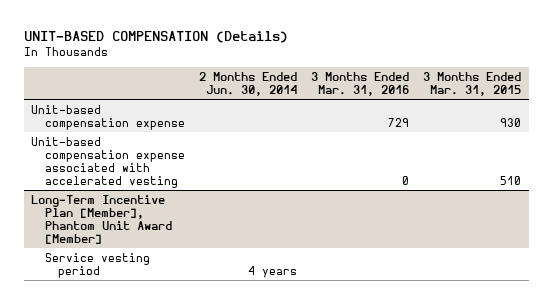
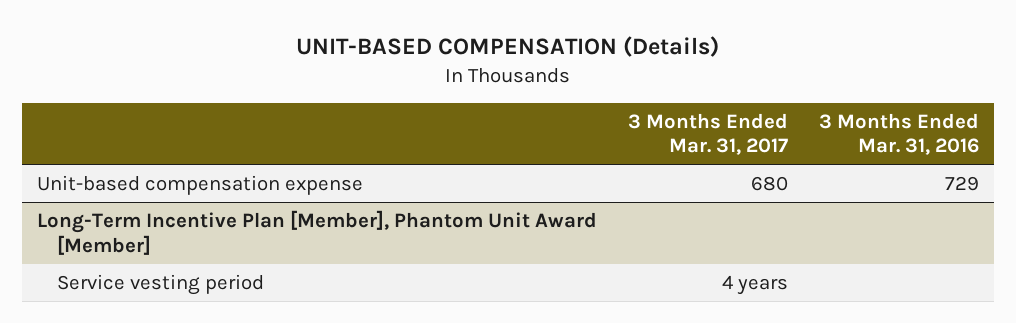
[198,71,297,96] 2 Months Ended Jun. 30, 2014 -> none
[423,71,522,96] 3 Months Ended Mar. 31, 2015 -> none
none -> [628,112,789,156] 3 Months Ended Mar. 31, 2017
[31,136,185,188] Unit-based compensation expense associated with accelerated vesting -> none

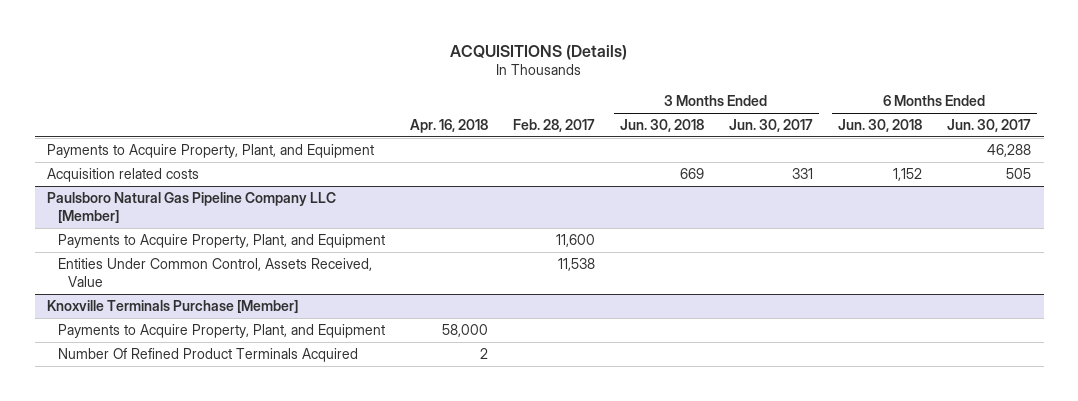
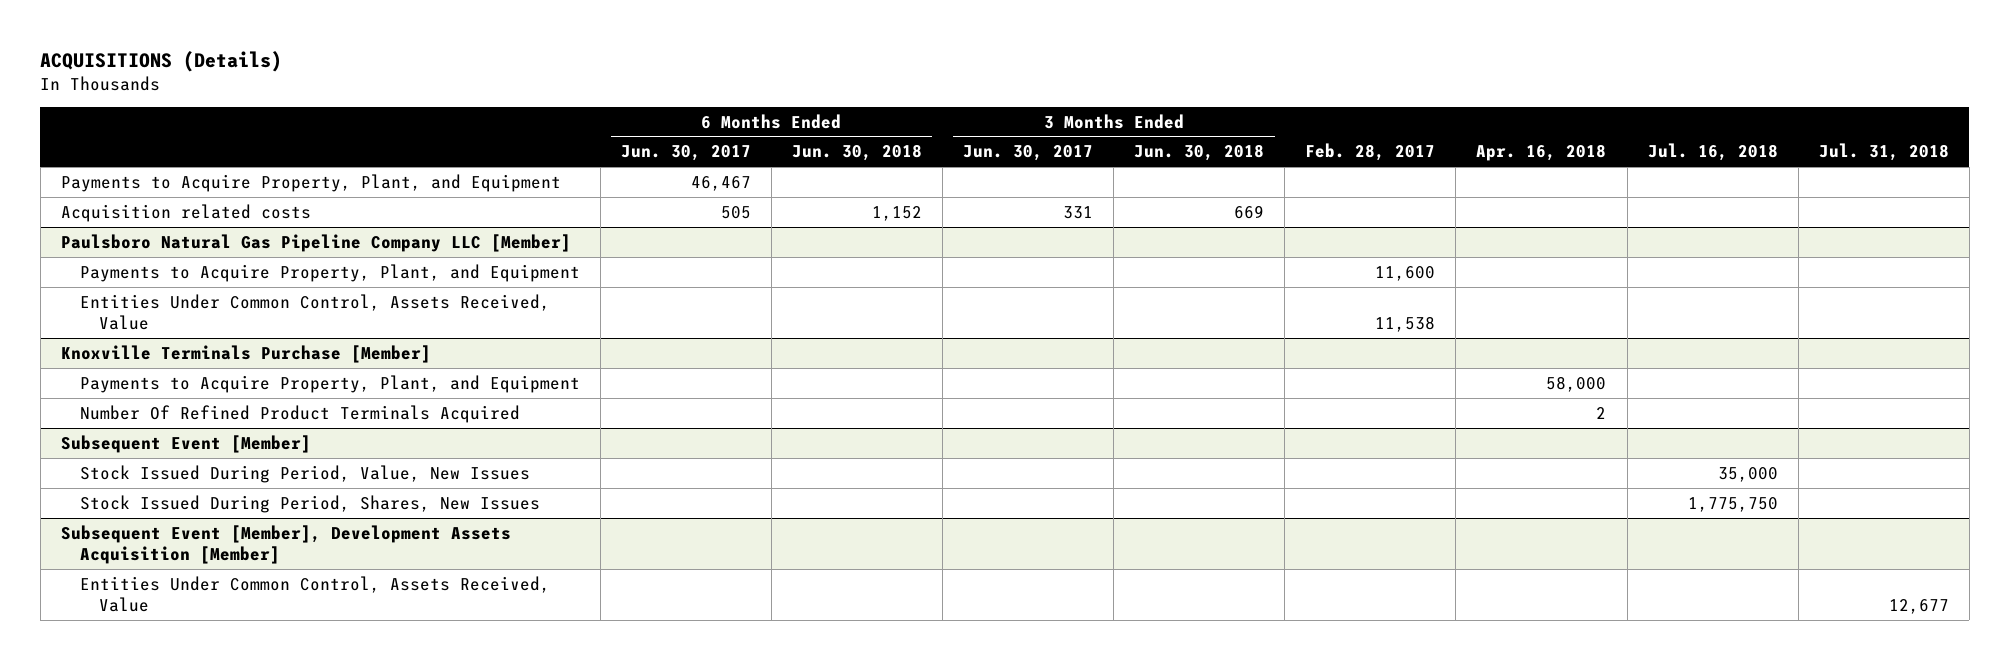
none -> [1647,143,1778,162] Jul. 16, 2018
none -> [1818,143,1949,162] Jul. 31, 2018
[987,143,1032,157] 46,288 -> [690,175,751,191] 46,467
none -> [60,434,311,453] Subsequent Event [Member]
none -> [79,464,530,483] Stock Issued During Period, Value, New Issues
none -> [79,494,540,513] Stock Issued During Period, Shares, New Issues
none -> [60,524,511,565] Subsequent Event [Member], Development Assets Acquisition [Member]
none -> [79,575,550,613] Entities Under Common Control, Assets Received, Value

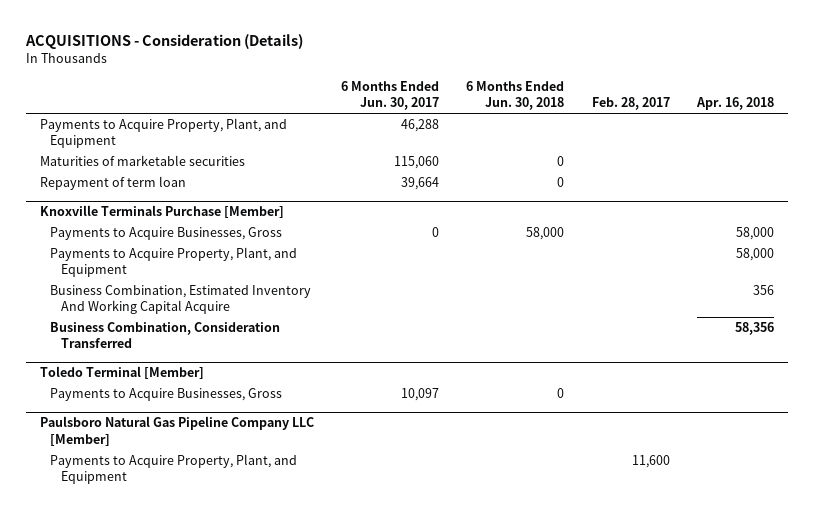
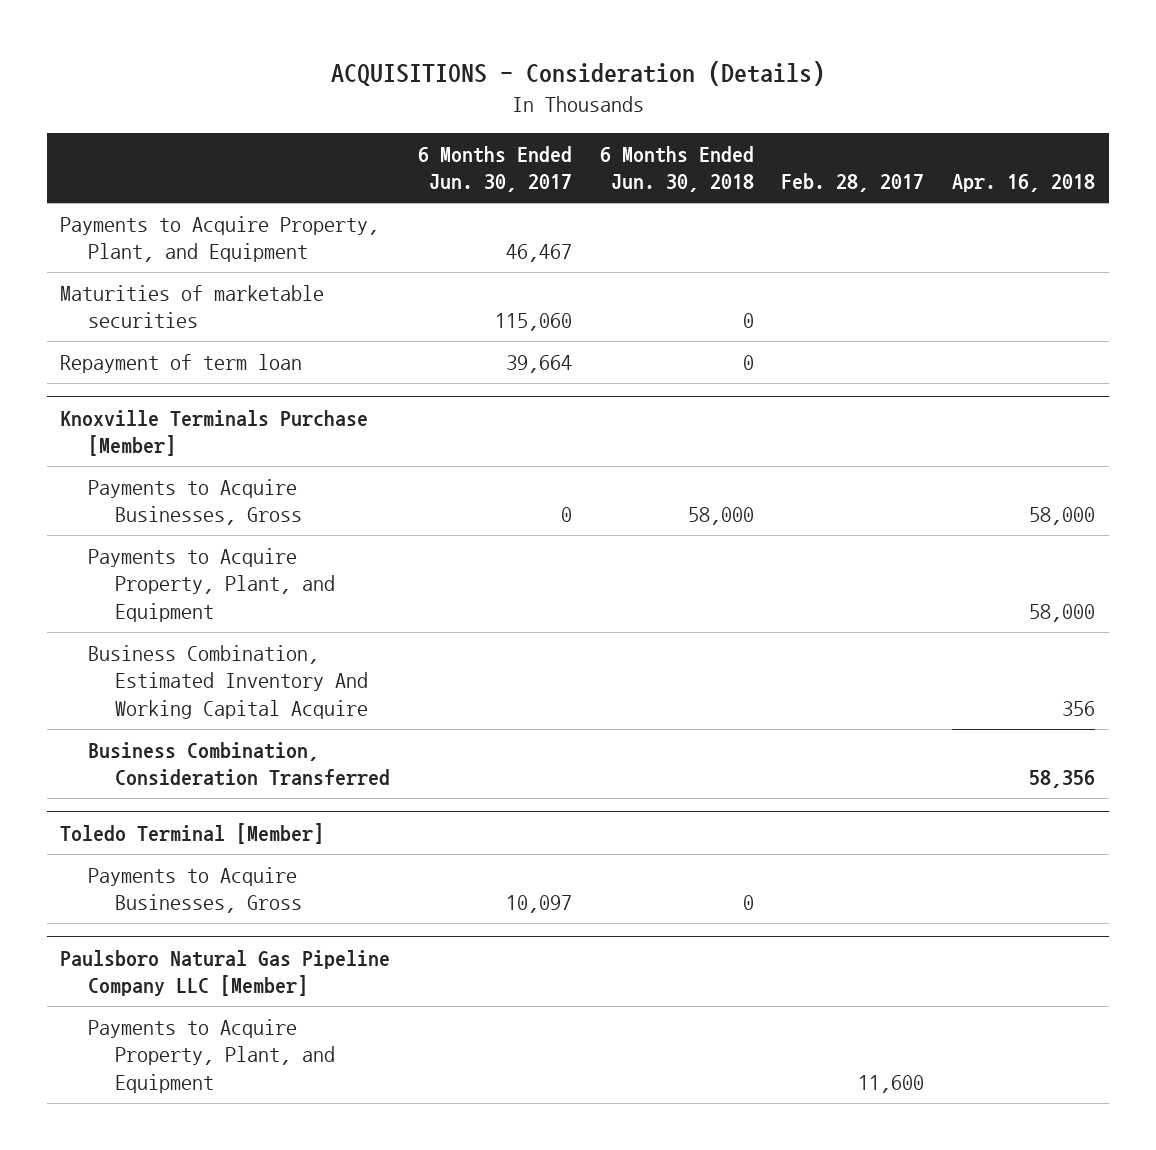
[401,119,440,133] 46,288 -> [506,244,573,263] 46,467

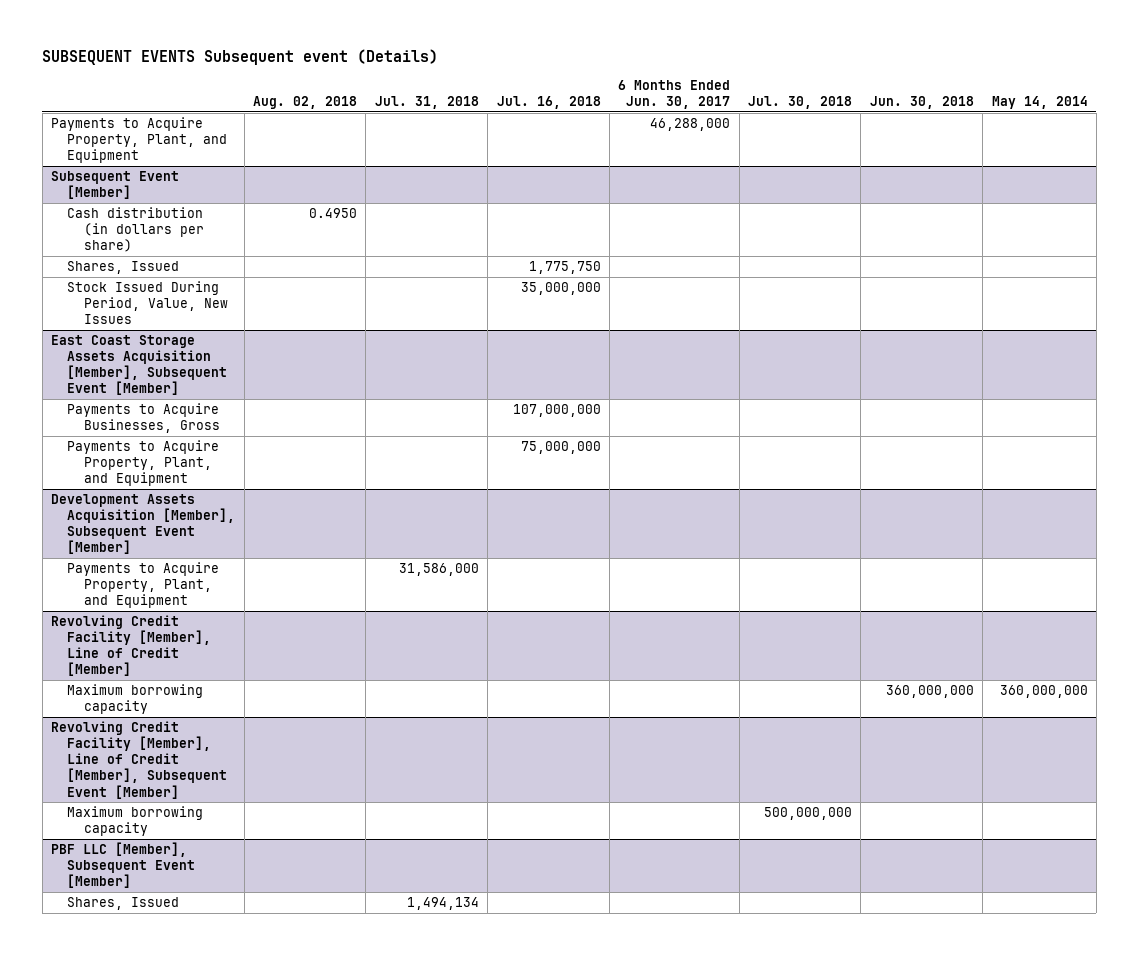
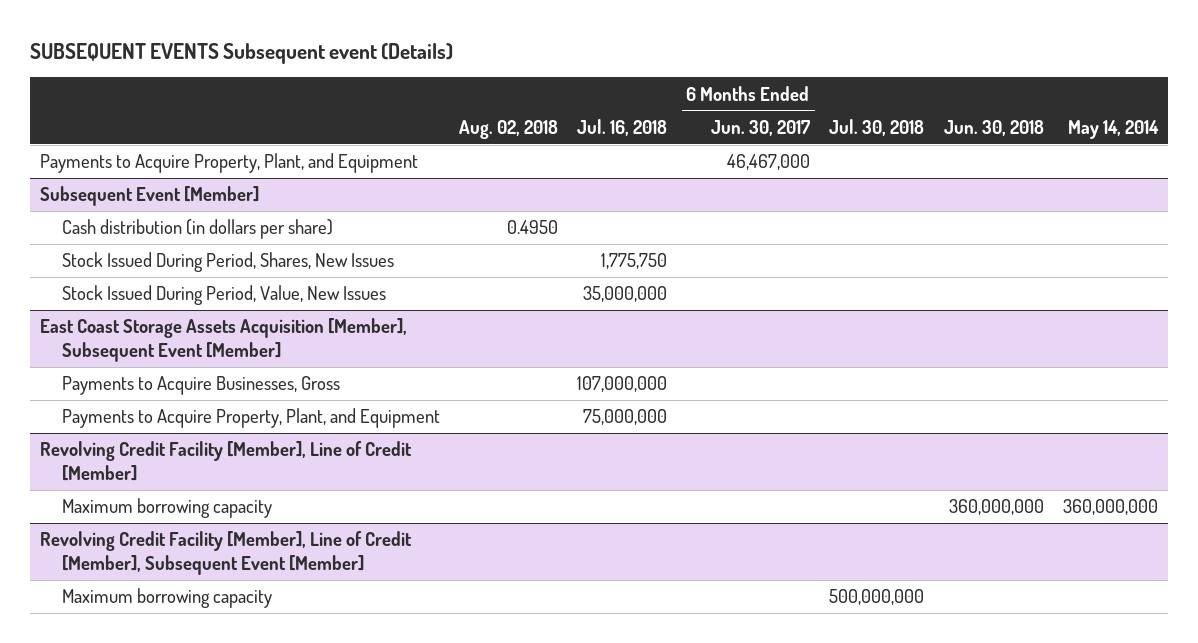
[374,95,479,109] Jul. 31, 2018 -> none
[650,118,731,132] 46,288,000 -> [726,154,810,171] 46,467,000
[67,261,180,275] Shares, Issued -> [61,252,394,273] Stock Issued During Period, Shares, New Issues
[50,494,236,555] Development Assets Acquisition [Member], Subsequent Event [Member] -> none
[67,562,220,609] Payments to Acquire Property, Plant, and Equipment -> none
[50,842,196,889] PBF LLC [Member], Subsequent Event [Member] -> none
[67,897,180,911] Shares, Issued -> none

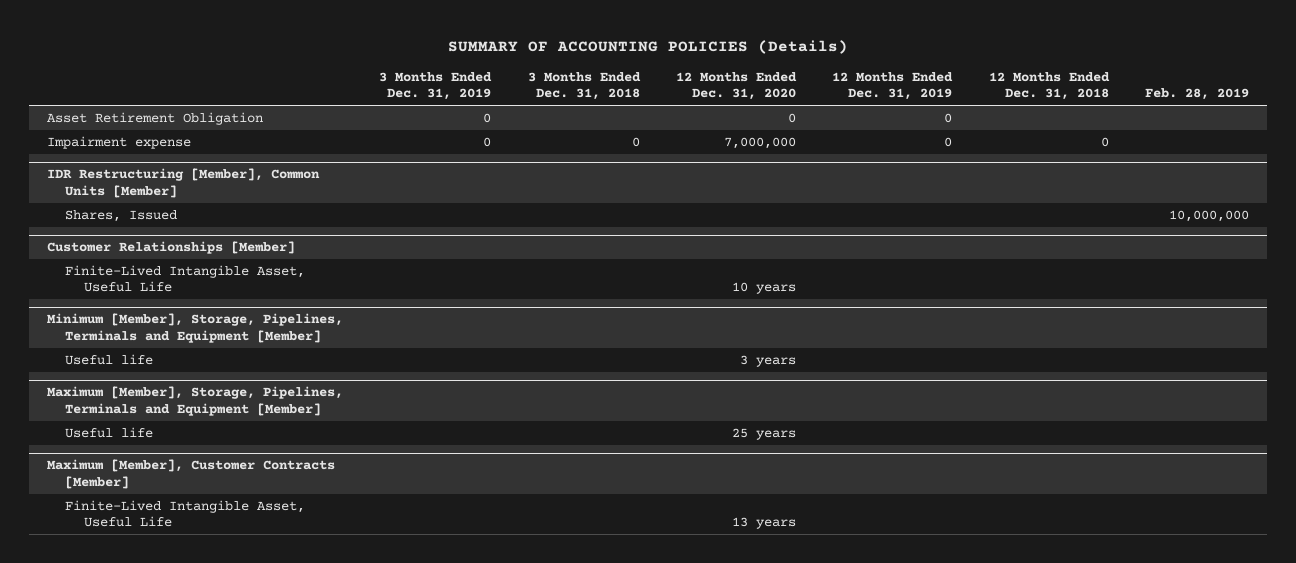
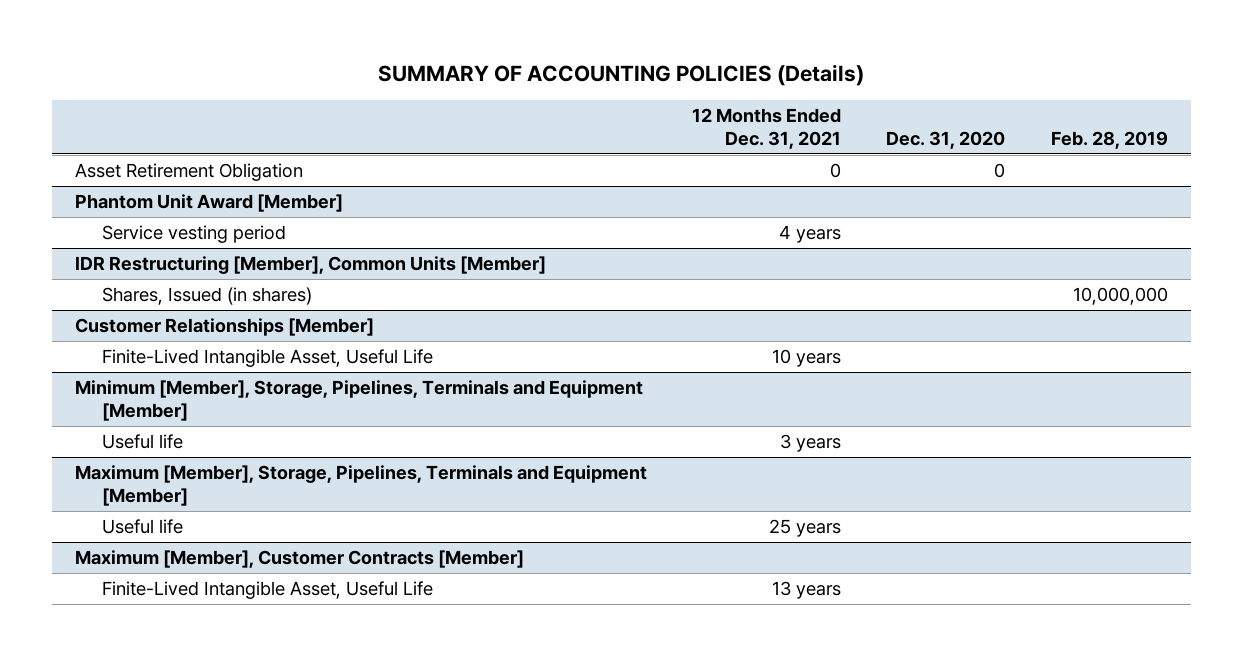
[379,71,493,101] 3 Months Ended Dec. 31, 2019 -> none
[527,71,641,101] 3 Months Ended Dec. 31, 2018 -> none
[675,71,797,101] 12 Months Ended Dec. 31, 2020 -> none
[832,71,954,101] 12 Months Ended Dec. 31, 2019 -> none
[988,71,1110,101] 12 Months Ended Dec. 31, 2018 -> none
none -> [692,107,842,149] 12 Months Ended Dec. 31, 2021
none -> [886,130,1006,149] Dec. 31, 2020
[47,135,192,149] Impairment expense -> none
none -> [74,194,343,213] Phantom Unit Award [Member]
none -> [102,225,287,244] Service vesting period
[65,209,178,222] Shares, Issued -> [102,287,313,306] Shares, Issued (in shares)

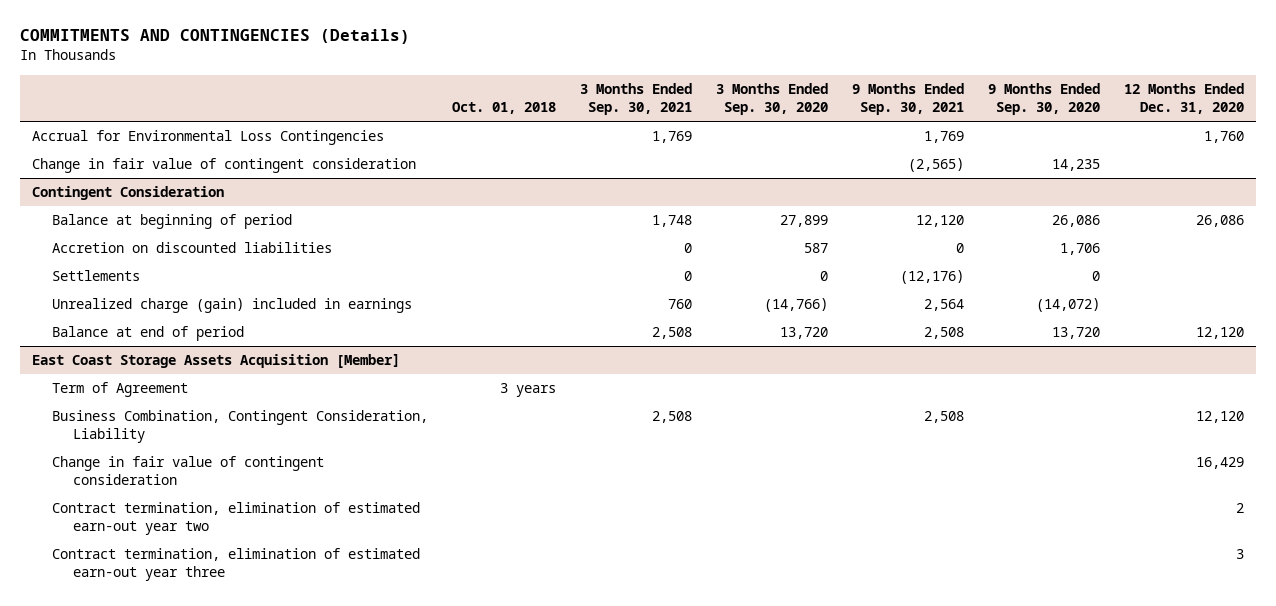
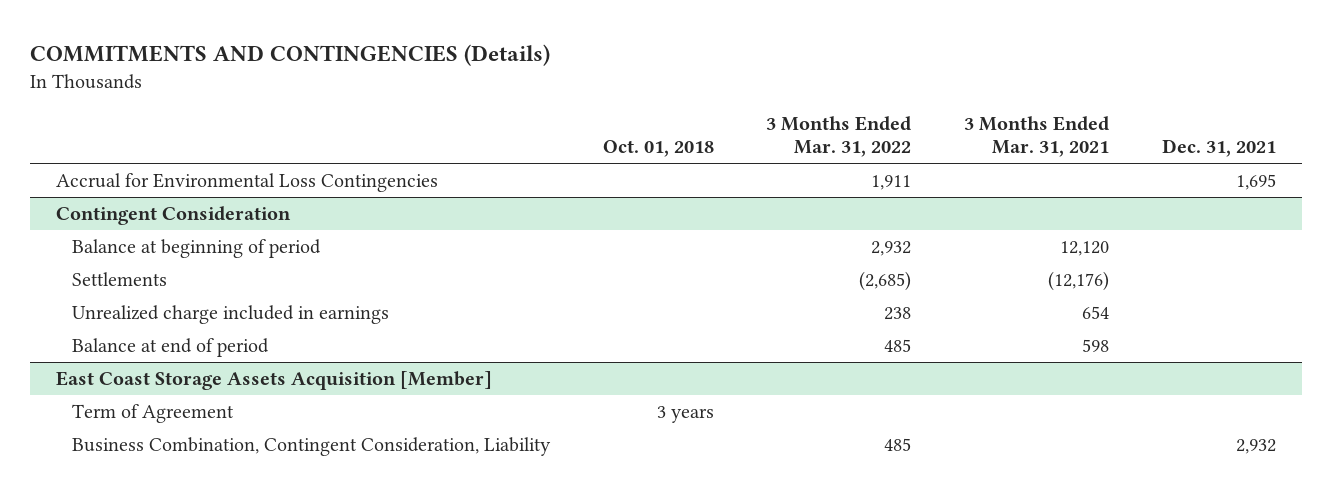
[580,82,693,115] 3 Months Ended Sep. 30, 2021 -> none
[716,82,829,115] 3 Months Ended Sep. 30, 2020 -> none
[852,82,965,115] 9 Months Ended Sep. 30, 2021 -> none
[988,82,1101,115] 9 Months Ended Sep. 30, 2020 -> none
[1124,82,1245,114] 12 Months Ended Dec. 31, 2020 -> none
none -> [766,116,912,158] 3 Months Ended Mar. 31, 2022
none -> [964,116,1110,158] 3 Months Ended Mar. 31, 2021
none -> [1161,139,1276,158] Dec. 31, 2021
[31,158,416,174] Change in fair value of contingent consideration -> none
[52,242,333,254] Accretion on discounted liabilities -> none
[52,298,413,314] Unrealized charge (gain) included in earnings -> [71,304,389,324] Unrealized charge included in earnings
[52,456,325,486] Change in fair value of contingent consideration -> none
[52,502,421,536] Contract termination, elimination of estimated earn-out year two -> none
[52,548,421,582] Contract termination, elimination of estimated earn-out year three -> none

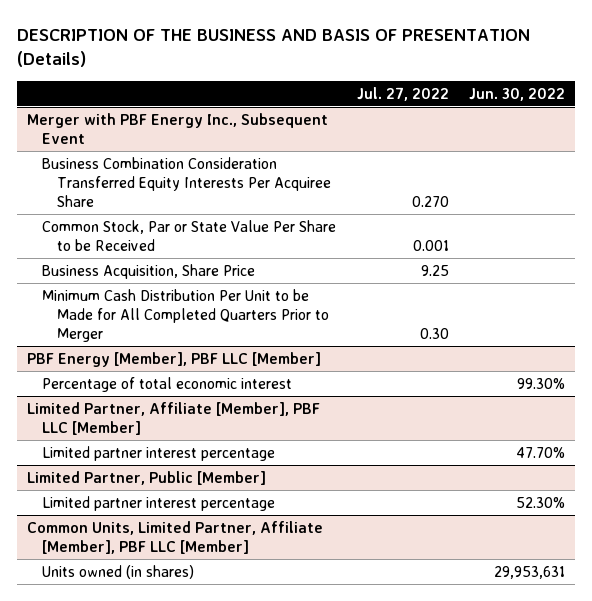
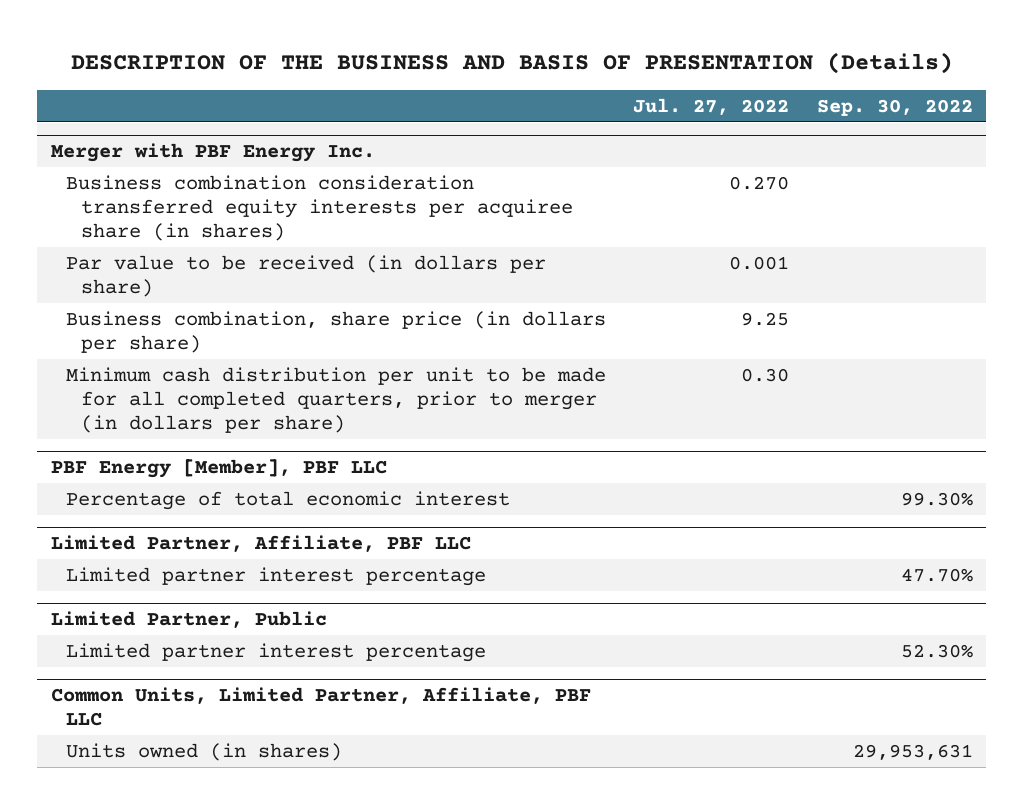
[469,87,566,101] Jun. 30, 2022 -> none
none -> [816,98,973,116] Sep. 30, 2022
[26,112,328,144] Merger with PBF Energy Inc., Subsequent Event -> [51,142,376,162] Merger with PBF Energy Inc.
[42,156,332,207] Business Combination Consideration Transferred Equity Interests Per Acquiree Share -> [65,174,573,242] Business combination consideration transferred equity interests per acquiree share (in shares)
[42,219,337,251] Common Stock, Par or State Value Per Share to be Received -> [65,254,546,297] Par value to be received (in dollars per share)
[42,263,256,279] Business Acquisition, Share Price -> [65,310,606,353] Business combination, share price (in dollars per share)
[42,288,330,342] Minimum Cash Distribution Per Unit to be Made for All Completed Quarters Prior to Merger -> [65,366,606,434] Minimum cash distribution per unit to be made for all completed quarters, prior to merger (in dollars per share)
[26,351,321,367] PBF Energy [Member], PBF LLC [Member] -> [51,458,388,478] PBF Energy [Member], PBF LLC
[26,401,320,435] Limited Partner, Affiliate [Member], PBF LLC [Member] -> [51,534,472,552] Limited Partner, Affiliate, PBF LLC
[26,470,266,485] Limited Partner, Public [Member] -> [51,610,328,628] Limited Partner, Public
[26,520,323,554] Common Units, Limited Partner, Affiliate [Member], PBF LLC [Member] -> [51,686,592,727] Common Units, Limited Partner, Affiliate, PBF LLC

